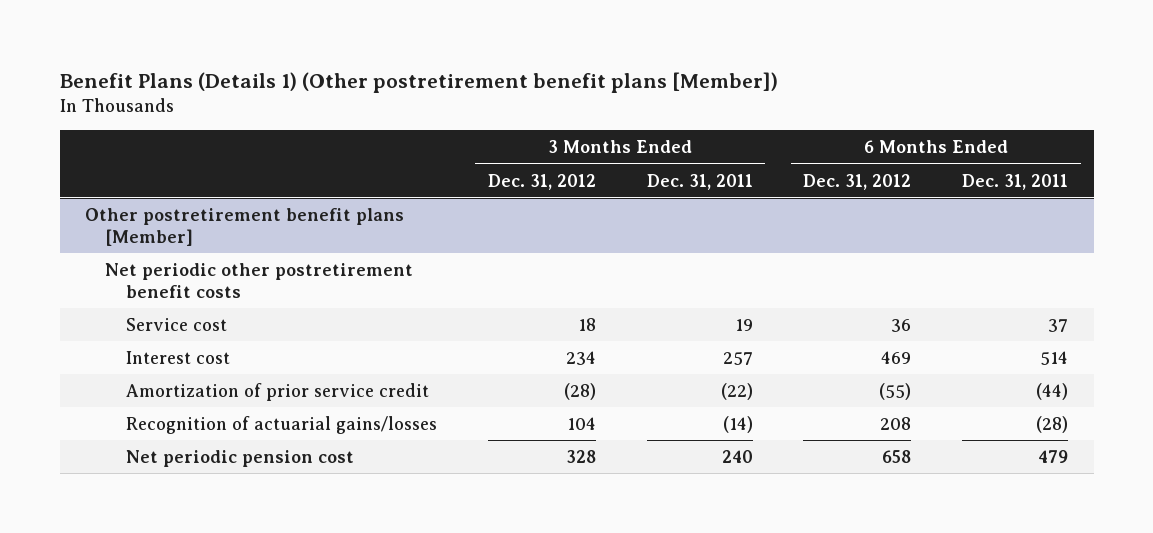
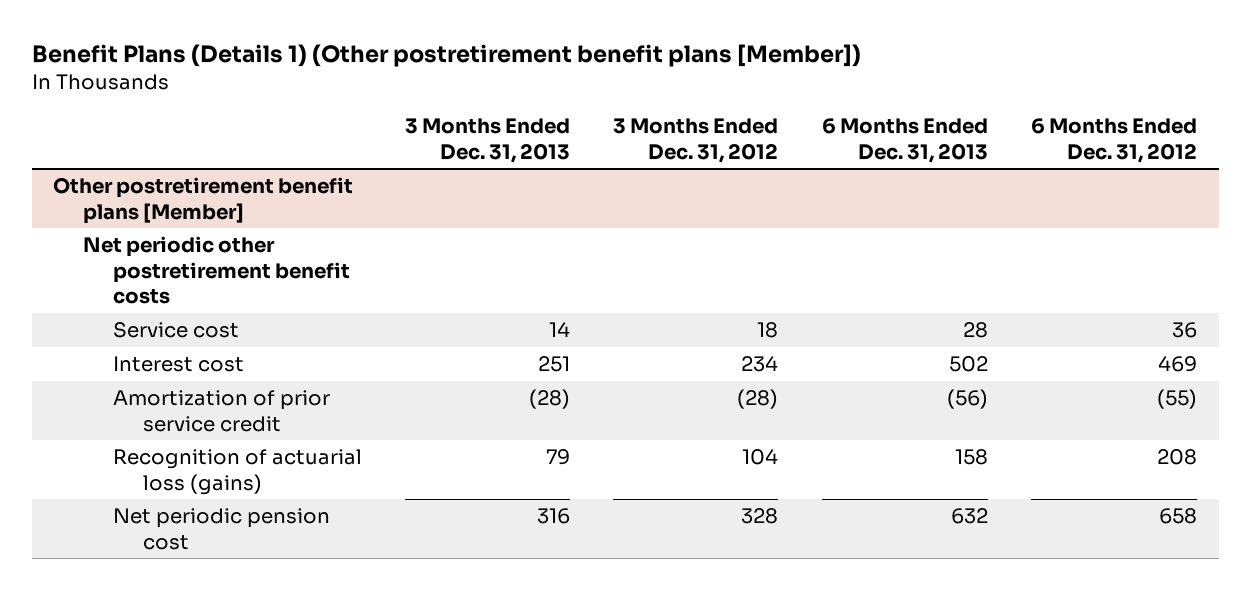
[646,173,753,190] Dec. 31, 2011 -> none
[962,173,1069,190] Dec. 31, 2011 -> none
none -> [405,117,571,163] 3 Months Ended Dec. 31, 2013
none -> [821,117,988,163] 6 Months Ended Dec. 31, 2013
[126,415,438,434] Recognition of actuarial gains/losses -> [112,449,362,495] Recognition of actuarial loss (gains)

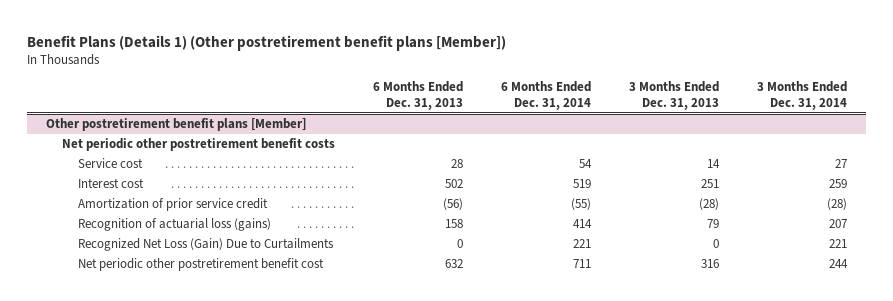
[613,117,779,163] 3 Months Ended Dec. 31, 2012 -> none
[1031,117,1198,163] 6 Months Ended Dec. 31, 2012 -> none
none -> [500,81,591,111] 6 Months Ended Dec. 31, 2014
none -> [756,81,847,111] 3 Months Ended Dec. 31, 2014
none -> [77,238,334,252] Recognized Net Loss (Gain) Due to Curtailments
[112,508,330,550] Net periodic pension cost -> [77,258,324,272] Net periodic other postretirement benefit cost

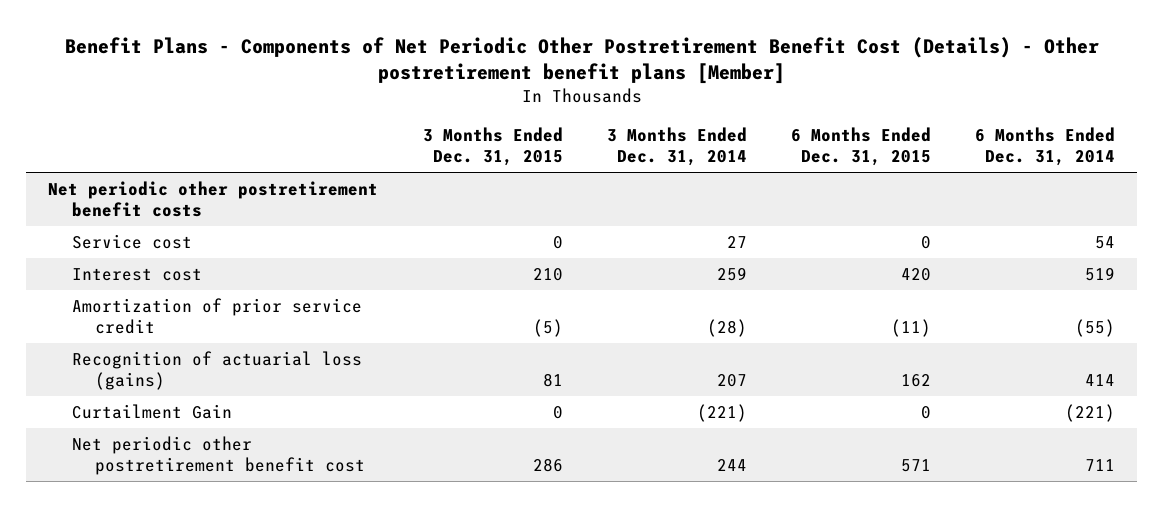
[26,34,506,51] Benefit Plans (Details 1) (Other postretirement benefit plans [Member]) -> [64,36,1099,84] Benefit Plans - Components of Net Periodic Other Postretirement Benefit Cost (Details) - Other postretirement benefit plans [Member]
[372,81,463,111] 6 Months Ended Dec. 31, 2013 -> none
[628,81,719,111] 3 Months Ended Dec. 31, 2013 -> none
none -> [422,126,563,167] 3 Months Ended Dec. 31, 2015
none -> [790,126,931,167] 6 Months Ended Dec. 31, 2015
[45,118,306,132] Other postretirement benefit plans [Member] -> none
[77,238,334,252] Recognized Net Loss (Gain) Due to Curtailments -> [71,403,232,419] Curtailment Gain
[572,239,591,249] 221 -> [1065,403,1116,422] (221)
[828,239,847,249] 221 -> [696,403,747,422] (221)

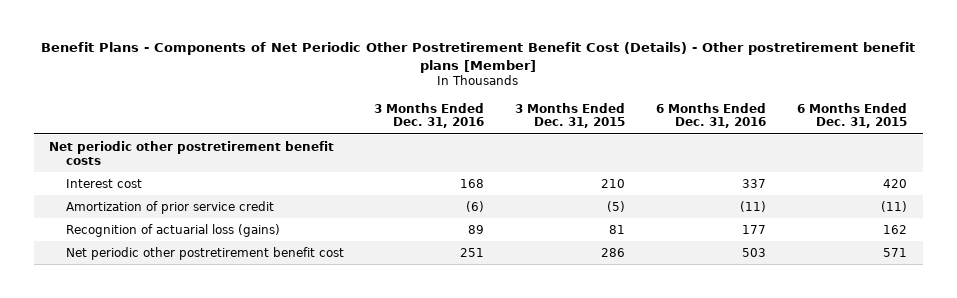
[606,126,747,167] 3 Months Ended Dec. 31, 2014 -> none
[975,126,1116,167] 6 Months Ended Dec. 31, 2014 -> none
none -> [374,102,485,129] 3 Months Ended Dec. 31, 2016
none -> [656,102,767,129] 6 Months Ended Dec. 31, 2016
[71,233,192,249] Service cost -> none
[71,403,232,419] Curtailment Gain -> none

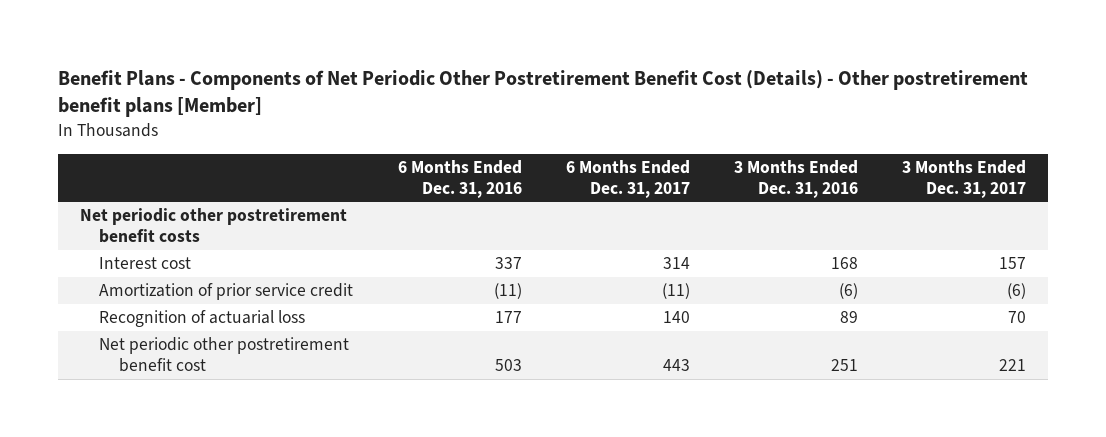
[515,102,626,129] 3 Months Ended Dec. 31, 2015 -> none
[797,102,908,129] 6 Months Ended Dec. 31, 2015 -> none
none -> [565,159,690,198] 6 Months Ended Dec. 31, 2017
none -> [902,159,1027,198] 3 Months Ended Dec. 31, 2017
[65,223,280,237] Recognition of actuarial loss (gains) -> [99,310,306,328] Recognition of actuarial loss

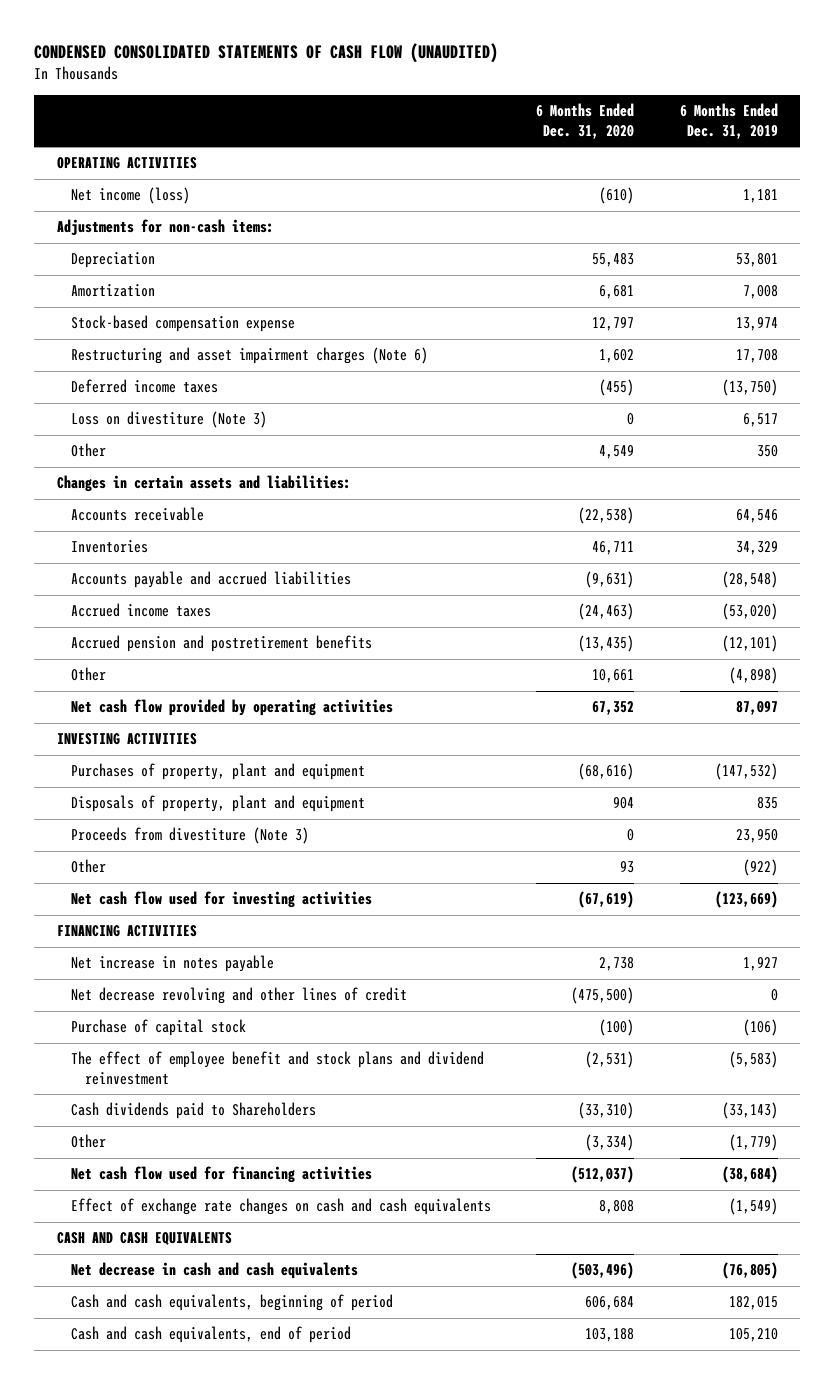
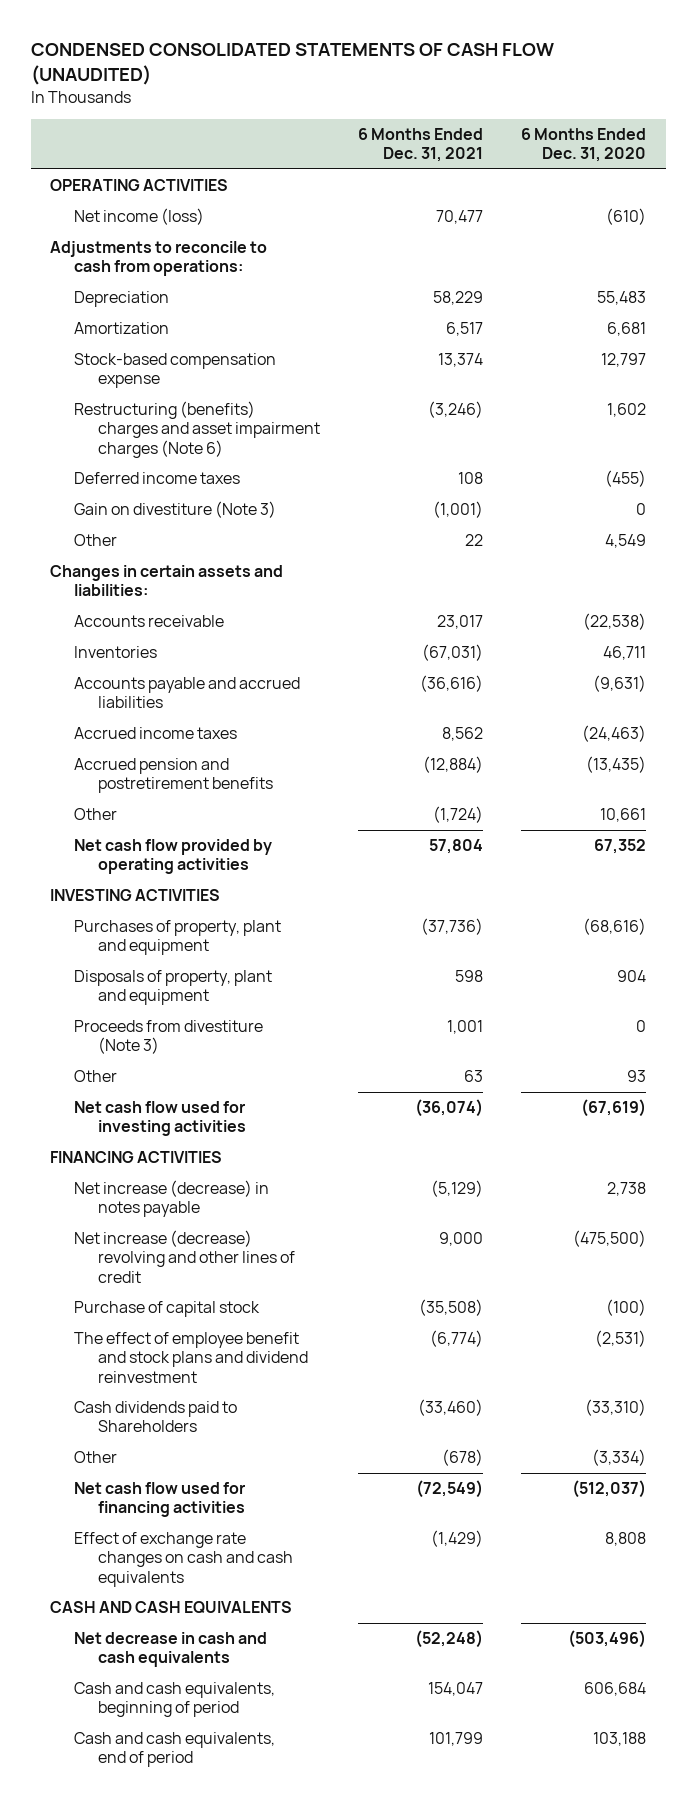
[679,103,778,139] 6 Months Ended Dec. 31, 2019 -> none
none -> [358,128,484,163] 6 Months Ended Dec. 31, 2021
[56,219,274,236] Adjustments for non-cash items: -> [50,241,268,277] Adjustments to reconcile to cash from operations:
[70,347,428,365] Restructuring and asset impairment charges (Note 6) -> [74,401,321,458] Restructuring (benefits) charges and asset impairment charges (Note 6)
[70,411,267,429] Loss on divestiture (Note 3) -> [74,501,277,519] Gain on divestiture (Note 3)
[70,955,274,973] Net increase in notes payable -> [74,1180,270,1218] Net increase (decrease) in notes payable
[70,987,407,1005] Net decrease revolving and other lines of credit -> [74,1230,296,1283] Net increase (decrease) revolving and other lines of credit

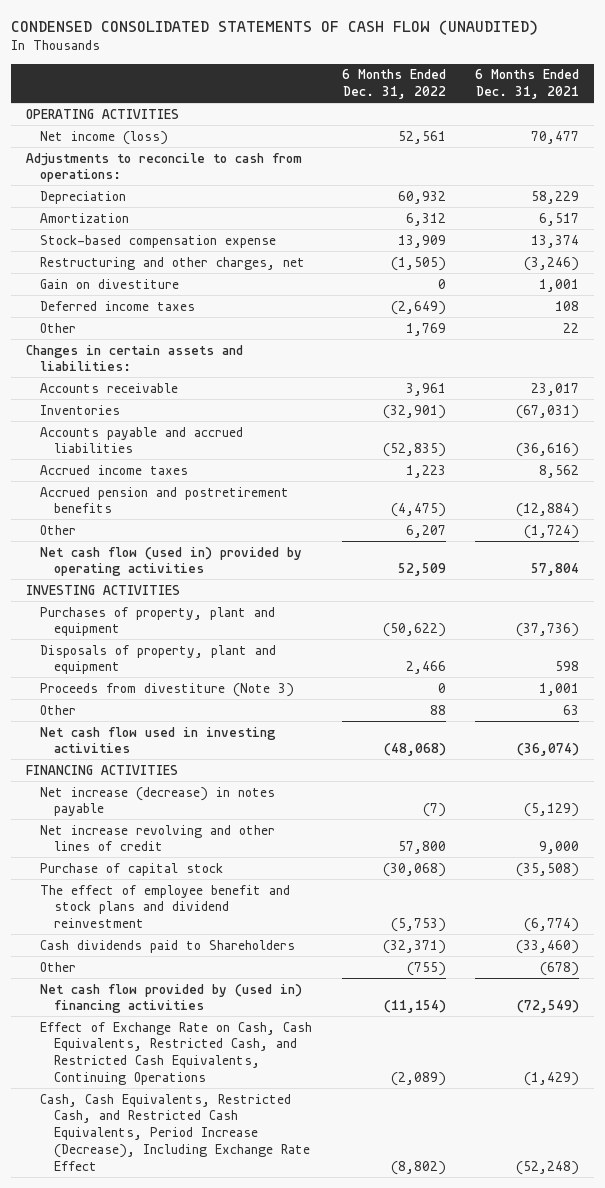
[521,128,647,163] 6 Months Ended Dec. 31, 2020 -> none
none -> [341,69,446,99] 6 Months Ended Dec. 31, 2022
[74,401,321,458] Restructuring (benefits) charges and asset impairment charges (Note 6) -> [40,256,306,270] Restructuring and other charges, net
none -> [40,278,180,289] Gain on divestiture
[74,501,277,519] Gain on divestiture (Note 3) -> none
[74,839,273,875] Net cash flow provided by operating activities -> [40,546,303,577] Net cash flow (used in) provided by operating activities
[74,1101,247,1137] Net cash flow used for investing activities -> [40,726,277,754] Net cash flow used in investing activities
[74,1230,296,1283] Net increase (decrease) revolving and other lines of credit -> [40,824,276,852] Net increase revolving and other lines of credit
[50,1601,293,1615] CASH AND CASH EQUIVALENTS -> none
[74,1682,276,1718] Cash and cash equivalents, beginning of period -> none
[74,1732,276,1768] Cash and cash equivalents, end of period -> none
[74,1482,246,1518] Net cash flow used for financing activities -> [40,983,303,1014] Net cash flow provided by (used in) financing activities
[74,1532,294,1587] Effect of exchange rate changes on cash and cash equivalents -> [40,1021,313,1085] Effect of Exchange Rate on Cash, Cash Equivalents, Restricted Cash, and Restricted Cash Equivalents, Continuing Operations
[74,1632,268,1668] Net decrease in cash and cash equivalents -> [40,1093,311,1171] Cash, Cash Equivalents, Restricted Cash, and Restricted Cash Equivalents, Period Increase (Decrease), Including Exchange Rate Effect

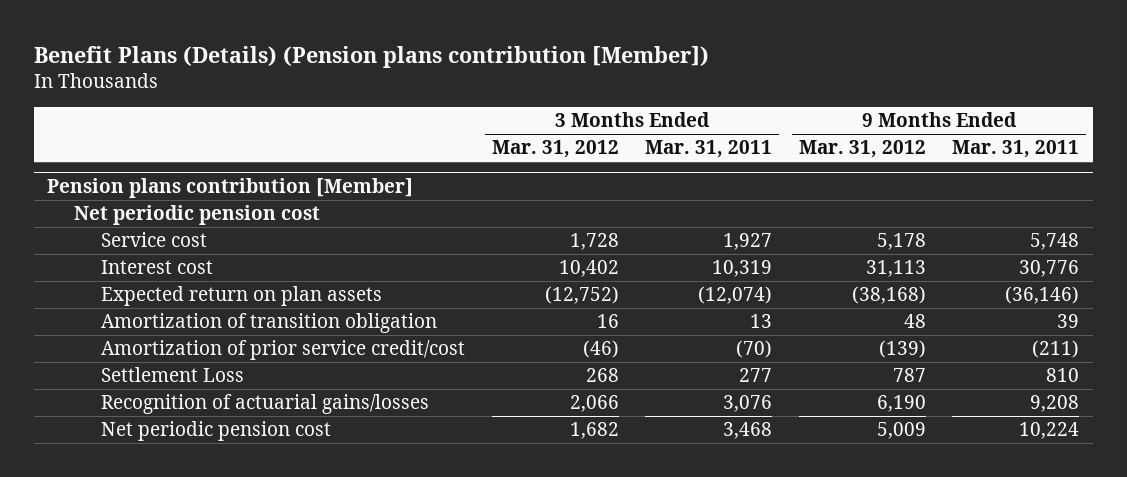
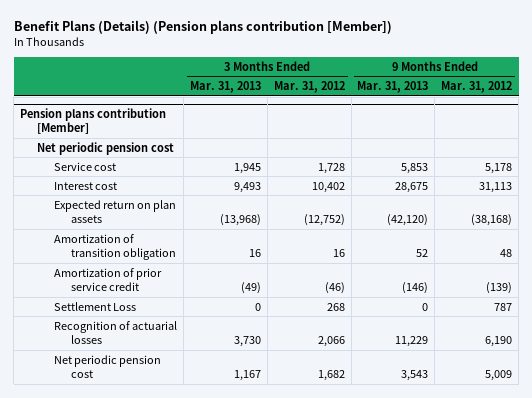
[645,140,773,159] Mar. 31, 2011 -> none
[952,140,1080,159] Mar. 31, 2011 -> none
none -> [189,80,261,93] Mar. 31, 2013
none -> [357,80,429,93] Mar. 31, 2013
[101,340,466,361] Amortization of prior service credit/cost -> [54,267,163,292] Amortization of prior service credit
[101,394,430,415] Recognition of actuarial gains/losses -> [54,320,178,345] Recognition of actuarial losses

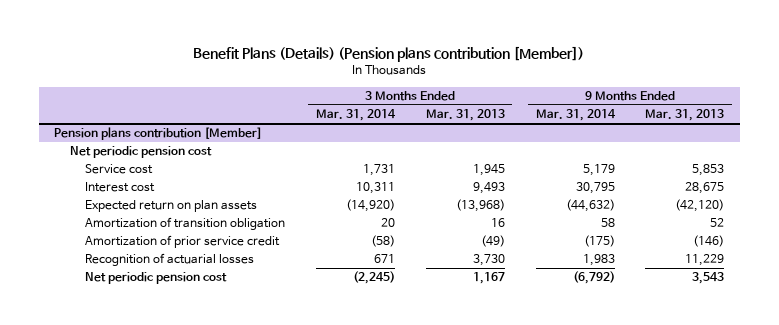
[273,80,345,93] Mar. 31, 2012 -> none
[441,80,513,93] Mar. 31, 2012 -> none
none -> [315,109,396,122] Mar. 31, 2014
none -> [535,109,616,122] Mar. 31, 2014
[54,301,137,311] Settlement Loss -> none

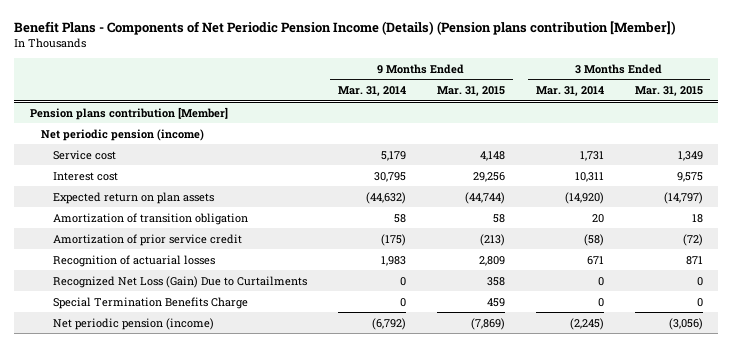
[193,46,585,63] Benefit Plans (Details) (Pension plans contribution [Member]) -> [14,20,677,35] Benefit Plans - Components of Net Periodic Pension Income (Details) (Pension plans contribution [Member])
[425,109,505,122] Mar. 31, 2013 -> none
[645,109,725,122] Mar. 31, 2013 -> none
none -> [436,85,505,96] Mar. 31, 2015
none -> [634,85,703,96] Mar. 31, 2015
[69,146,212,159] Net periodic pension cost -> [41,128,205,141] Net periodic pension (income)
none -> [53,275,308,288] Recognized Net Loss (Gain) Due to Curtailments
none -> [53,296,249,309] Special Termination Benefits Charge
[84,272,227,285] Net periodic pension cost -> [53,317,215,330] Net periodic pension (income)

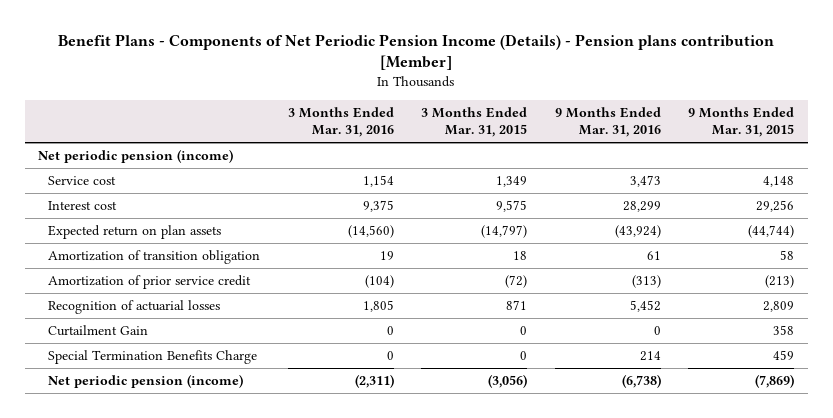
[14,20,677,35] Benefit Plans - Components of Net Periodic Pension Income (Details) (Pension plans contribution [Member]) -> [58,34,775,71] Benefit Plans - Components of Net Periodic Pension Income (Details) - Pension plans contribution [Member]
[337,85,406,96] Mar. 31, 2014 -> none
[535,85,604,96] Mar. 31, 2014 -> none
none -> [287,106,394,138] 3 Months Ended Mar. 31, 2016
none -> [554,106,661,138] 9 Months Ended Mar. 31, 2016
[29,106,228,120] Pension plans contribution [Member] -> none
[53,275,308,288] Recognized Net Loss (Gain) Due to Curtailments -> [48,324,149,336] Curtailment Gain

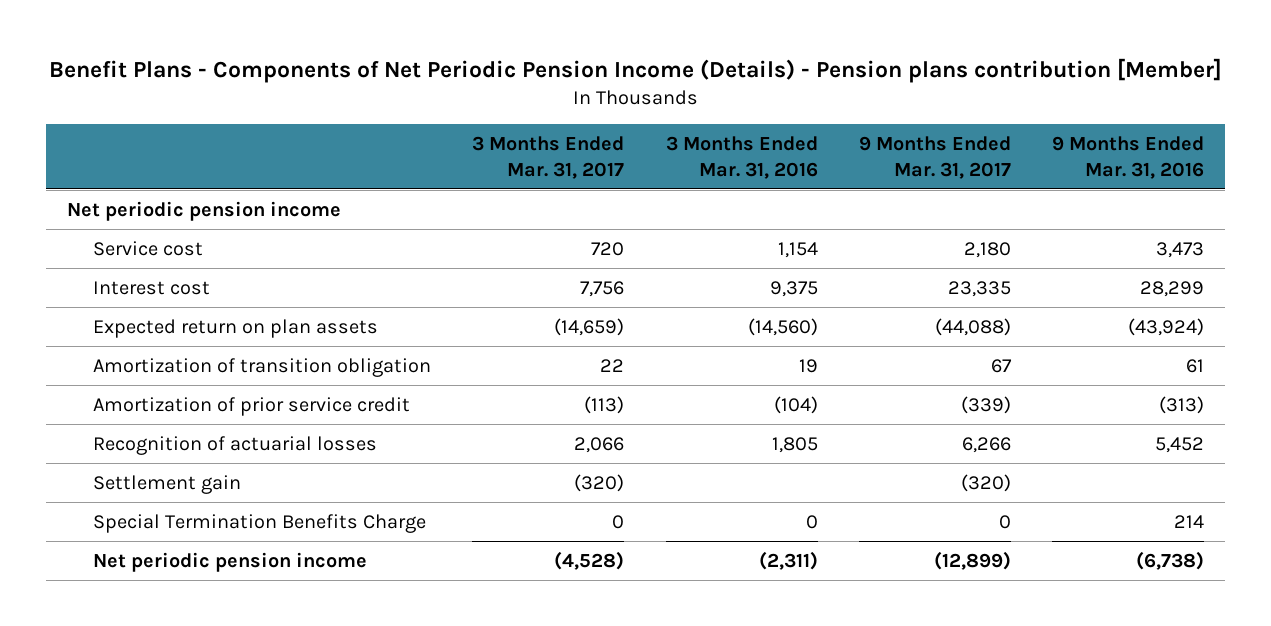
[421,106,528,138] 3 Months Ended Mar. 31, 2015 -> none
[688,106,795,138] 9 Months Ended Mar. 31, 2015 -> none
none -> [472,135,625,179] 3 Months Ended Mar. 31, 2017
none -> [859,135,1012,179] 9 Months Ended Mar. 31, 2017
[38,148,234,163] Net periodic pension (income) -> [66,200,341,221] Net periodic pension income
[48,324,149,336] Curtailment Gain -> none
none -> [93,474,242,494] Settlement gain
[48,373,244,388] Net periodic pension (income) -> [93,551,368,572] Net periodic pension income

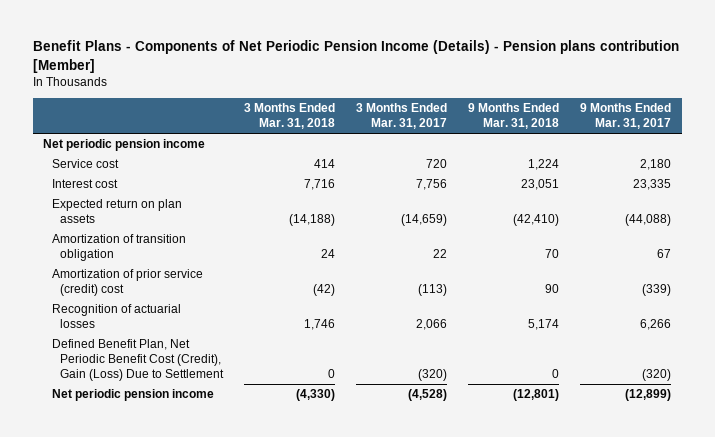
[665,135,818,179] 3 Months Ended Mar. 31, 2016 -> none
[1052,135,1205,179] 9 Months Ended Mar. 31, 2016 -> none
none -> [244,103,336,129] 3 Months Ended Mar. 31, 2018
none -> [468,103,560,129] 9 Months Ended Mar. 31, 2018
[93,396,411,416] Amortization of prior service credit -> [51,269,203,297] Amortization of prior service (credit) cost
[93,513,427,533] Special Termination Benefits Charge -> none
[93,474,242,494] Settlement gain -> [51,339,225,382] Defined Benefit Plan, Net Periodic Benefit Cost (Credit), Gain (Loss) Due to Settlement

